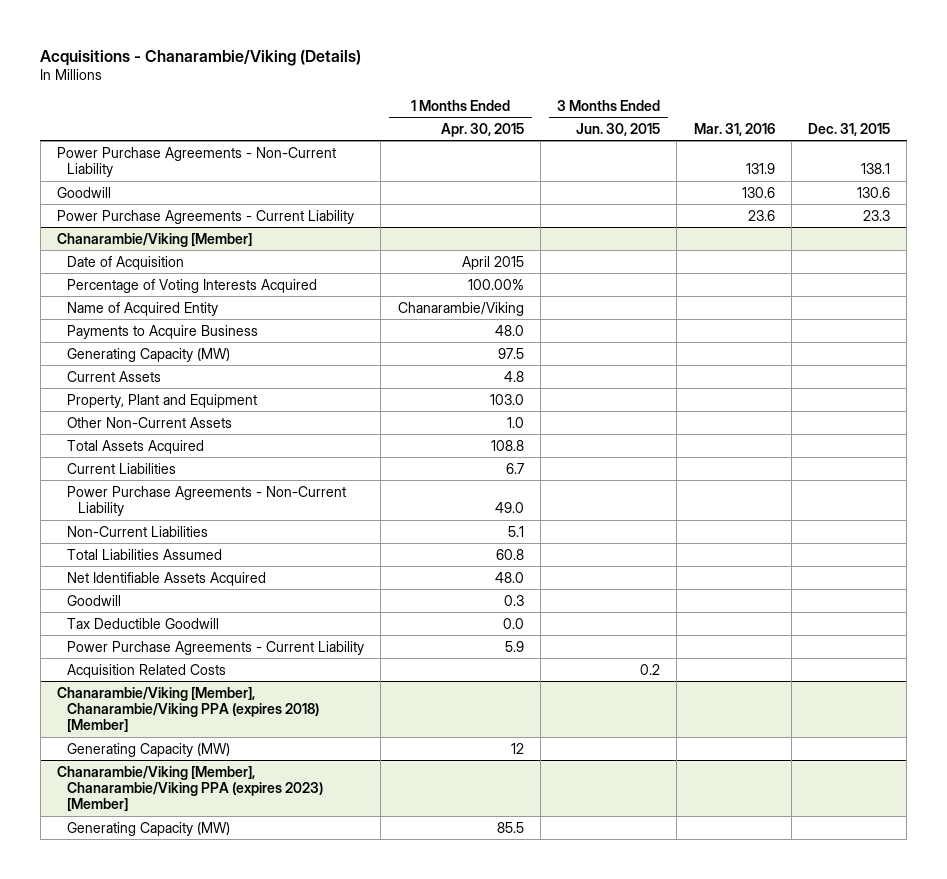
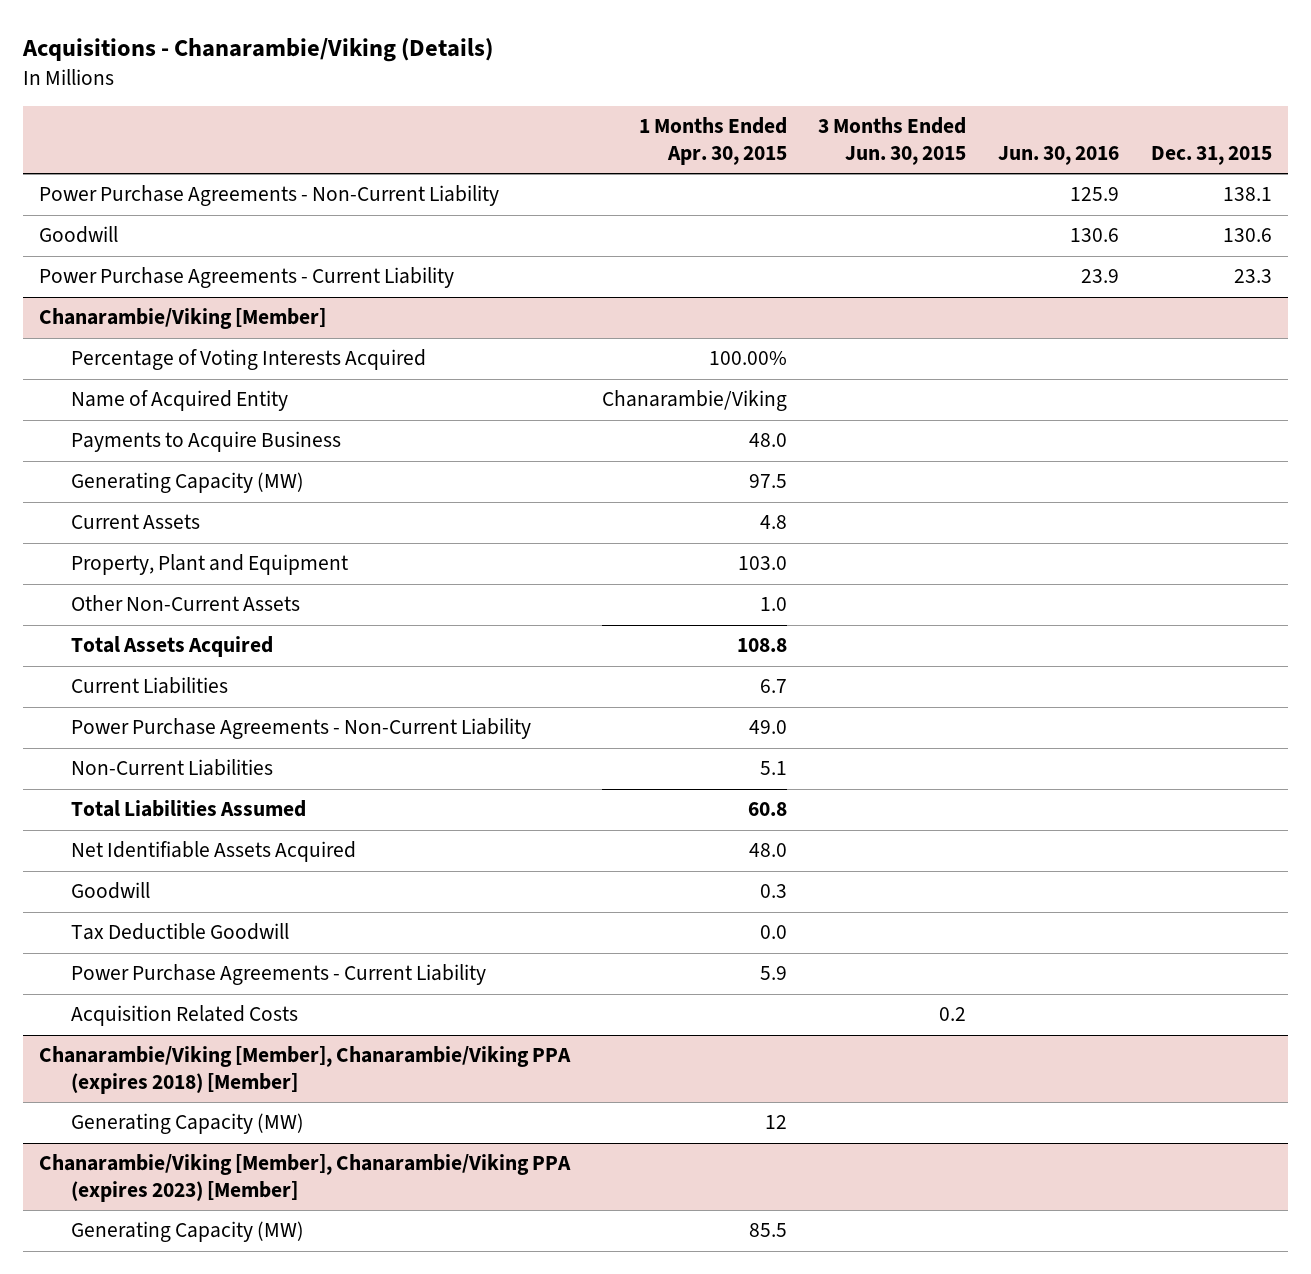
[693,122,775,136] Mar. 31, 2016 -> none
none -> [998,145,1120,165] Jun. 30, 2016
[67,255,185,270] Date of Acquisition -> none

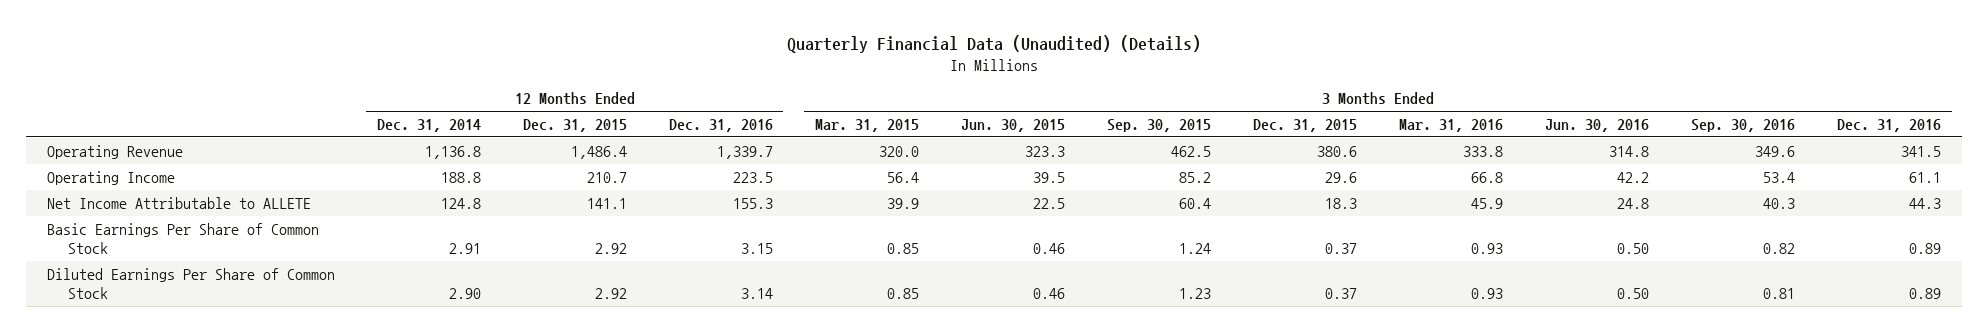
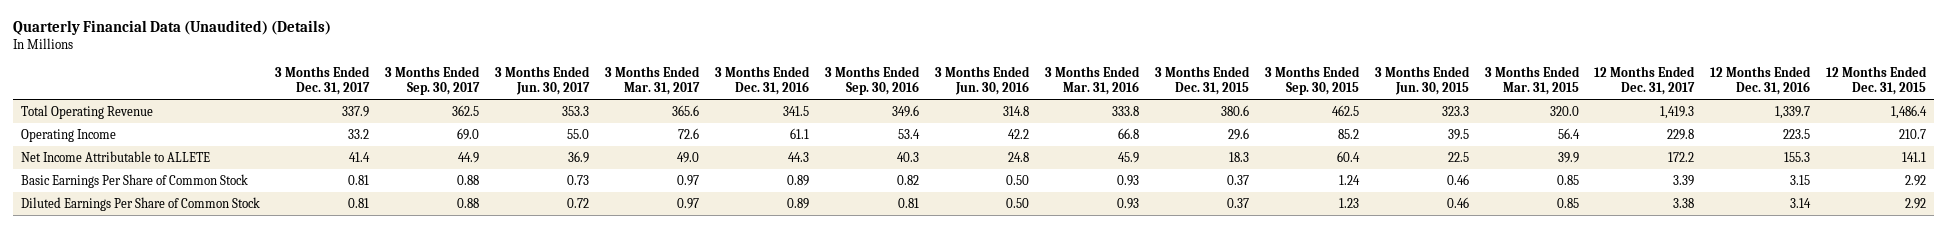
[376,119,481,133] Dec. 31, 2014 -> none
none -> [275,66,371,96] 3 Months Ended Dec. 31, 2017
none -> [385,66,481,96] 3 Months Ended Sep. 30, 2017
none -> [495,66,591,96] 3 Months Ended Jun. 30, 2017
none -> [605,66,701,96] 3 Months Ended Mar. 31, 2017
none -> [1594,66,1696,96] 12 Months Ended Dec. 31, 2017
[46,144,183,159] Operating Revenue -> [20,104,153,119] Total Operating Revenue

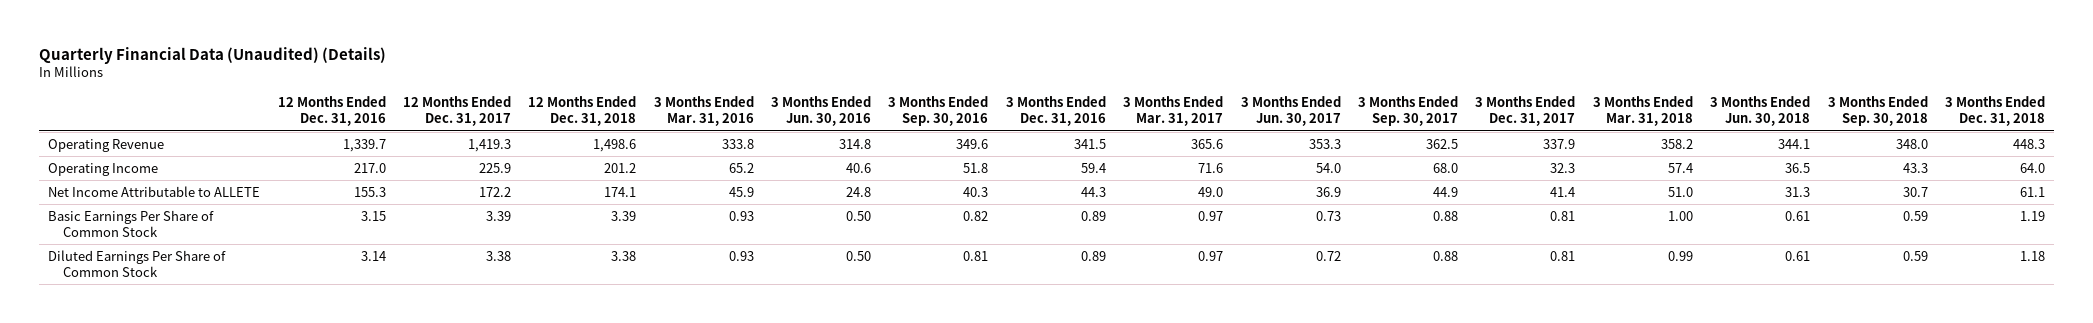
[1154,66,1250,96] 3 Months Ended Dec. 31, 2015 -> none
[1264,66,1360,96] 3 Months Ended Sep. 30, 2015 -> none
[1374,66,1470,96] 3 Months Ended Jun. 30, 2015 -> none
[1484,66,1580,96] 3 Months Ended Mar. 31, 2015 -> none
[1826,66,1928,96] 12 Months Ended Dec. 31, 2015 -> none
none -> [528,96,637,127] 12 Months Ended Dec. 31, 2018
none -> [1592,96,1693,127] 3 Months Ended Mar. 31, 2018
none -> [1710,96,1811,127] 3 Months Ended Jun. 30, 2018
none -> [1827,96,1928,127] 3 Months Ended Sep. 30, 2018
none -> [1944,96,2045,127] 3 Months Ended Dec. 31, 2018
[20,104,153,119] Total Operating Revenue -> [48,138,165,152] Operating Revenue
[348,128,370,139] 33.2 -> [1550,162,1576,173] 32.3
[457,127,480,140] 69.0 -> [1433,162,1459,173] 68.0
[567,128,590,139] 55.0 -> [1315,162,1341,173] 54.0
[678,127,700,139] 72.6 -> [1198,162,1224,173] 71.6
[790,127,810,139] 61.1 -> [1080,162,1106,173] 59.4
[898,128,921,139] 53.4 -> [963,162,989,173] 51.8
[1007,128,1029,139] 42.2 -> [846,162,872,173] 40.6
[1117,127,1139,139] 66.8 -> [728,162,754,173] 65.2
[1667,128,1695,140] 229.8 -> [478,162,511,173] 225.9
[1783,128,1811,139] 223.5 -> [353,162,386,173] 217.0

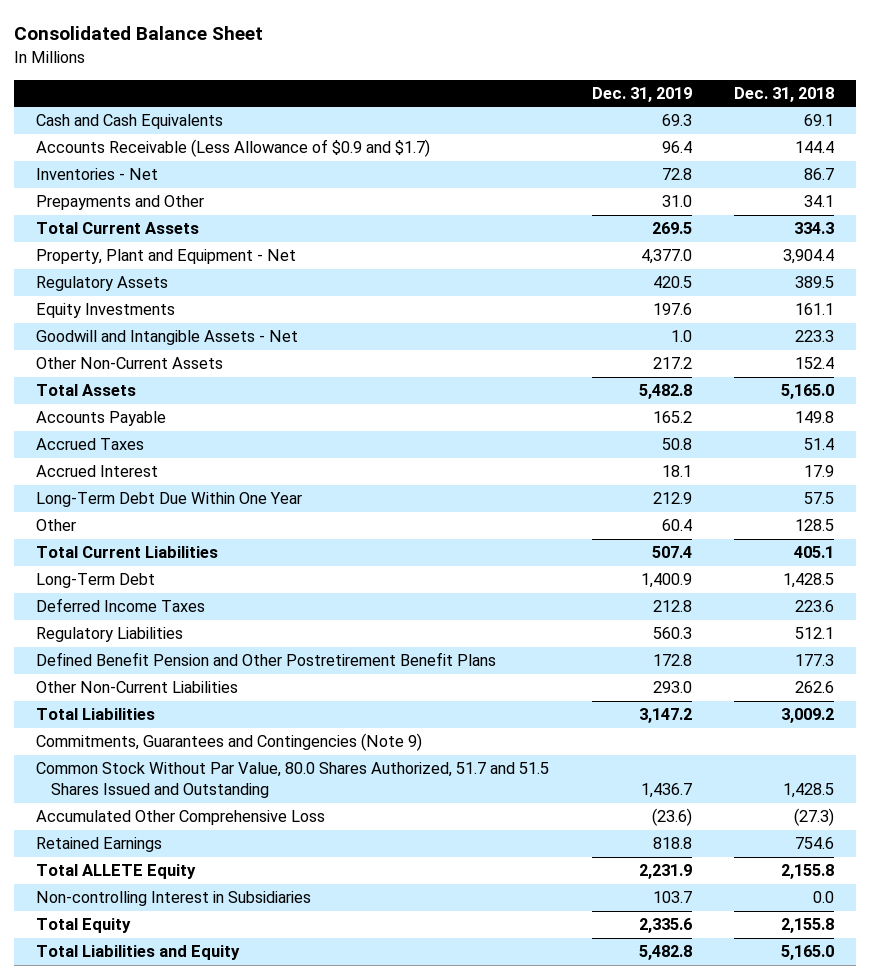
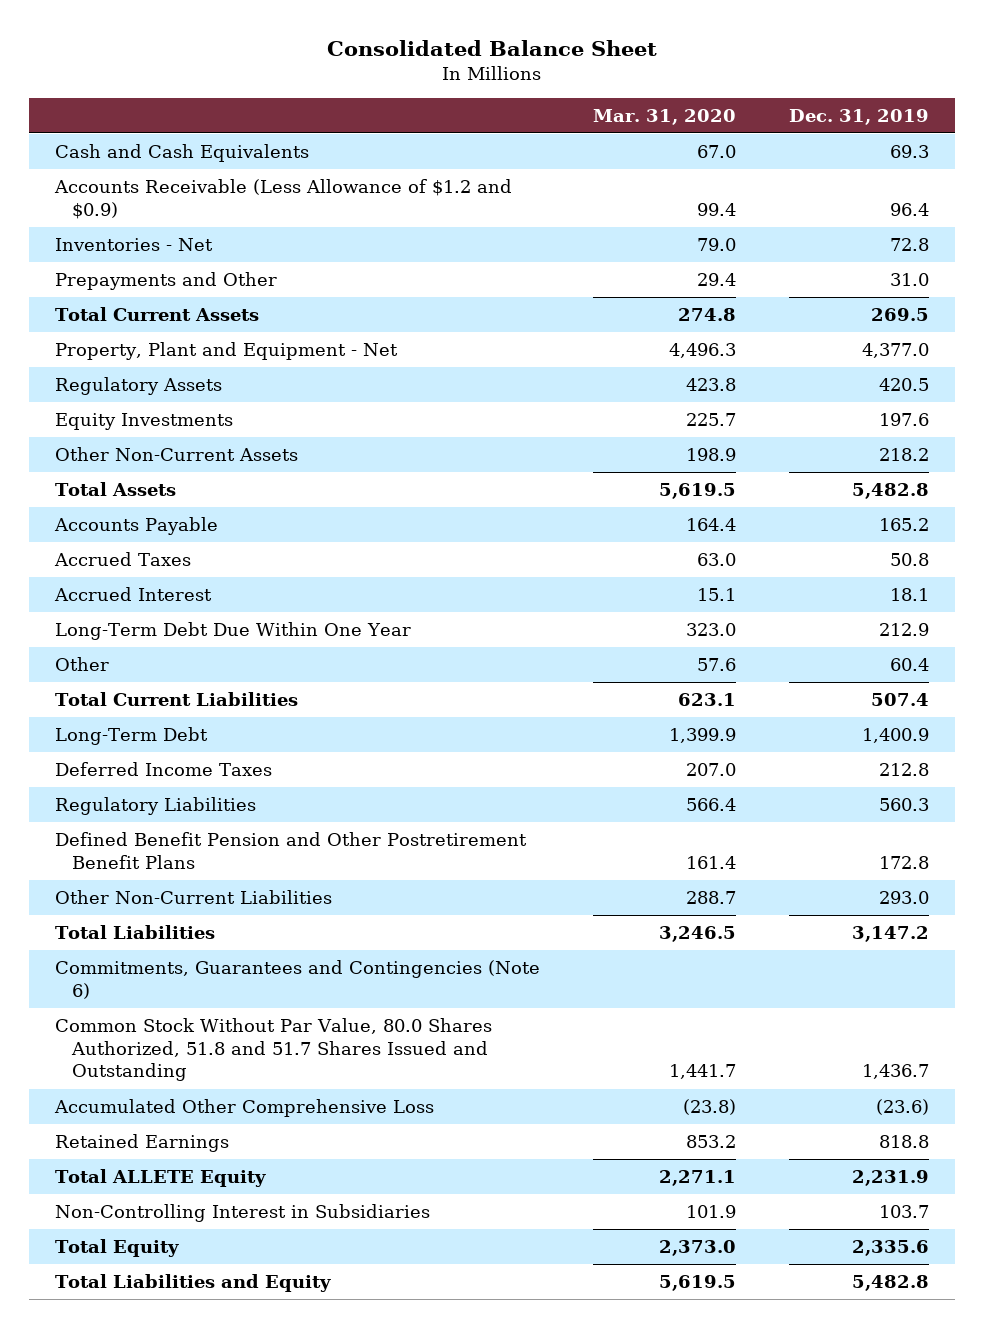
[734,86,835,102] Dec. 31, 2018 -> none
none -> [593,108,737,125] Mar. 31, 2020
[35,139,430,158] Accounts Receivable (Less Allowance of $0.9 and $1.7) -> [54,178,513,219] Accounts Receivable (Less Allowance of $1.2 and $0.9)
[35,330,298,346] Goodwill and Intangible Assets - Net -> none
[652,357,692,370] 217.2 -> [878,447,929,461] 218.2
[35,733,422,752] Commitments, Guarantees and Contingencies (Note 9) -> [55,959,541,999] Commitments, Guarantees and Contingencies (Note 6)
[35,762,549,799] Common Stock Without Par Value, 80.0 Shares Authorized, 51.7 and 51.5 Shares Issued and Outstanding -> [55,1017,493,1082] Common Stock Without Par Value, 80.0 Shares Authorized, 51.8 and 51.7 Shares Issued and Outstanding
[35,891,311,907] Non-controlling Interest in Subsidiaries -> [55,1203,431,1222] Non-Controlling Interest in Subsidiaries

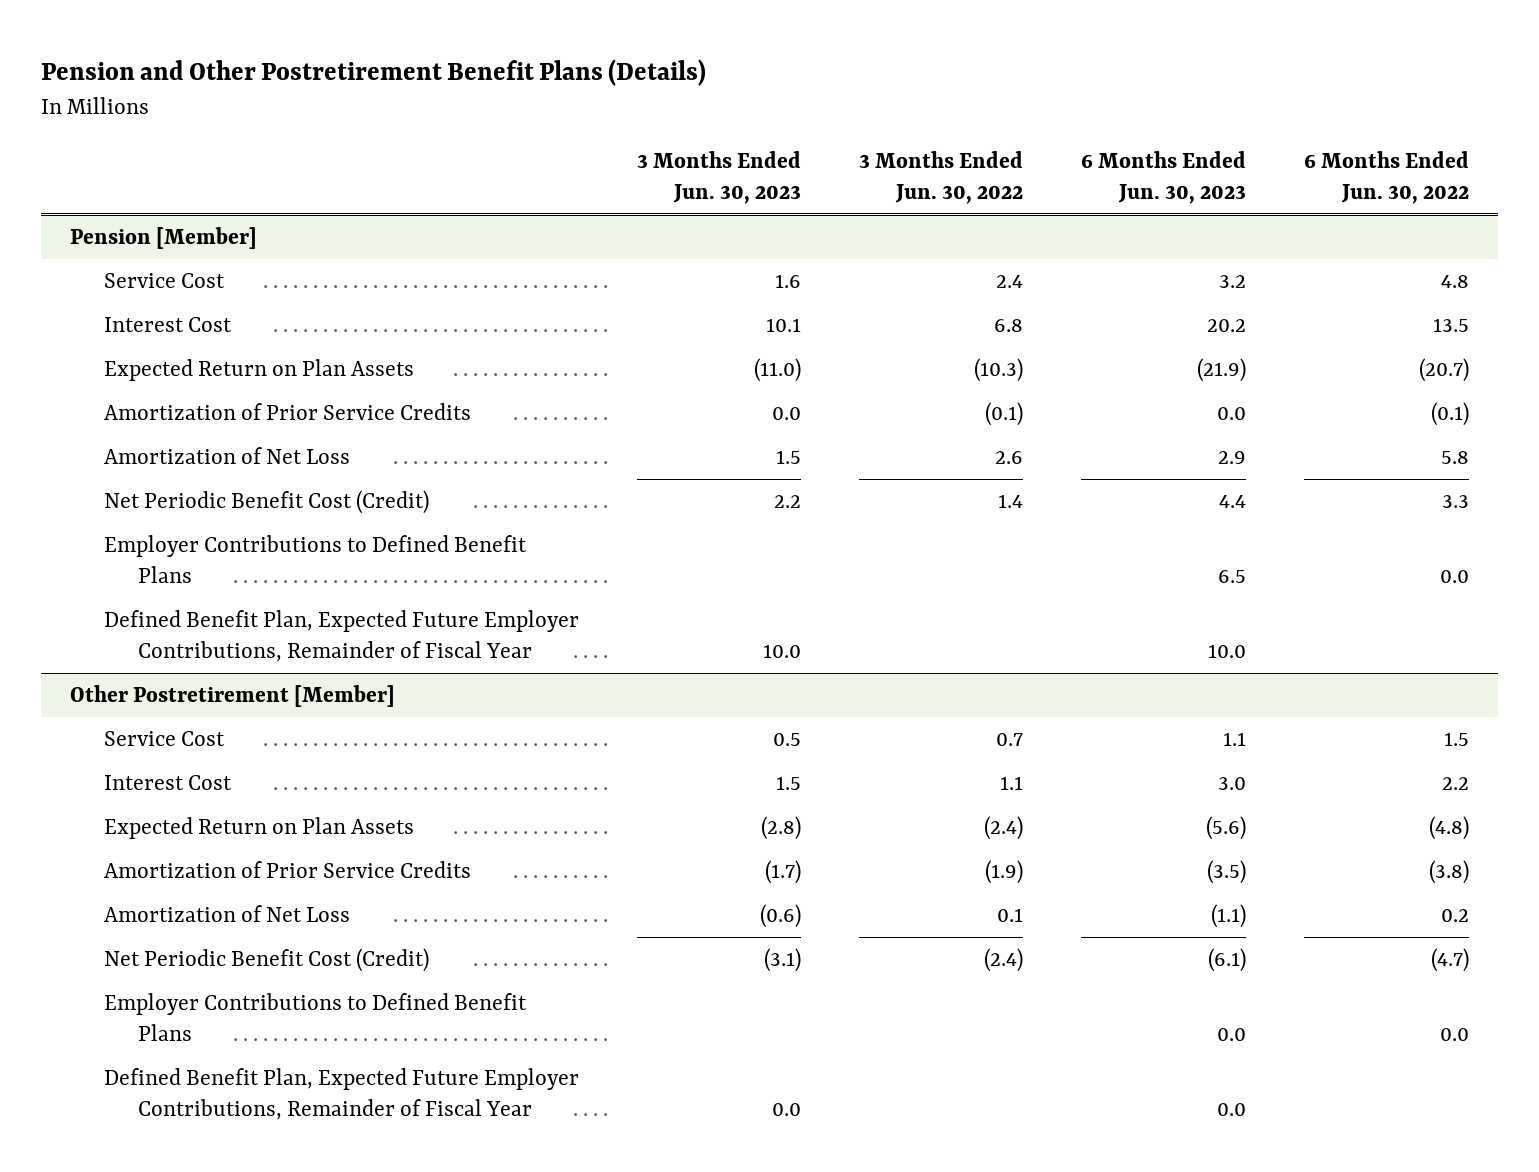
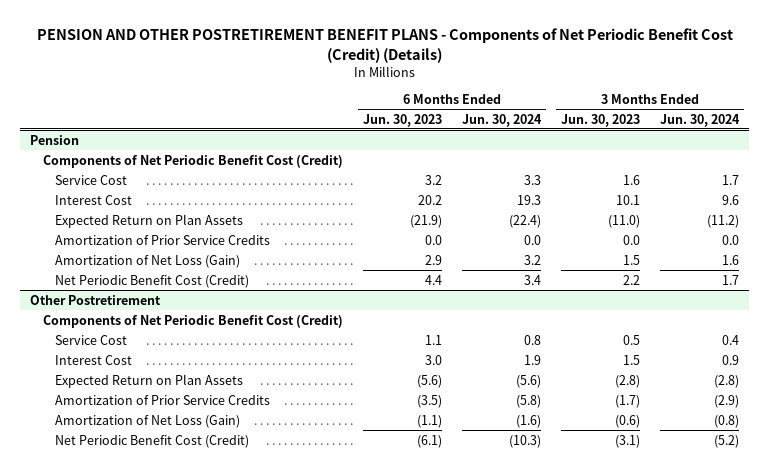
[40,58,706,86] Pension and Other Postretirement Benefit Plans (Details) -> [36,27,733,63] PENSION AND OTHER POSTRETIREMENT BENEFIT PLANS - Components of Net Periodic Benefit Cost (Credit) (Details)
[858,150,1023,204] 3 Months Ended Jun. 30, 2022 -> none
[1303,150,1469,204] 6 Months Ended Jun. 30, 2022 -> none
none -> [461,113,542,127] Jun. 30, 2024
none -> [659,113,740,127] Jun. 30, 2024
[69,227,257,250] Pension [Member] -> [30,134,80,145] Pension
none -> [42,154,343,168] Components of Net Periodic Benefit Cost (Credit)
[103,447,350,465] Amortization of Net Loss -> [54,254,240,268] Amortization of Net Loss (Gain)
[103,535,527,583] Employer Contributions to Defined Benefit Plans -> none
[103,610,579,662] Defined Benefit Plan, Expected Future Employer Contributions, Remainder of Fiscal Year -> none
[69,685,395,708] Other Postretirement [Member] -> [30,294,162,305] Other Postretirement
none -> [42,314,343,328] Components of Net Periodic Benefit Cost (Credit)
[103,905,350,923] Amortization of Net Loss -> [54,414,240,428] Amortization of Net Loss (Gain)
[103,993,527,1041] Employer Contributions to Defined Benefit Plans -> none
[103,1068,579,1120] Defined Benefit Plan, Expected Future Employer Contributions, Remainder of Fiscal Year -> none

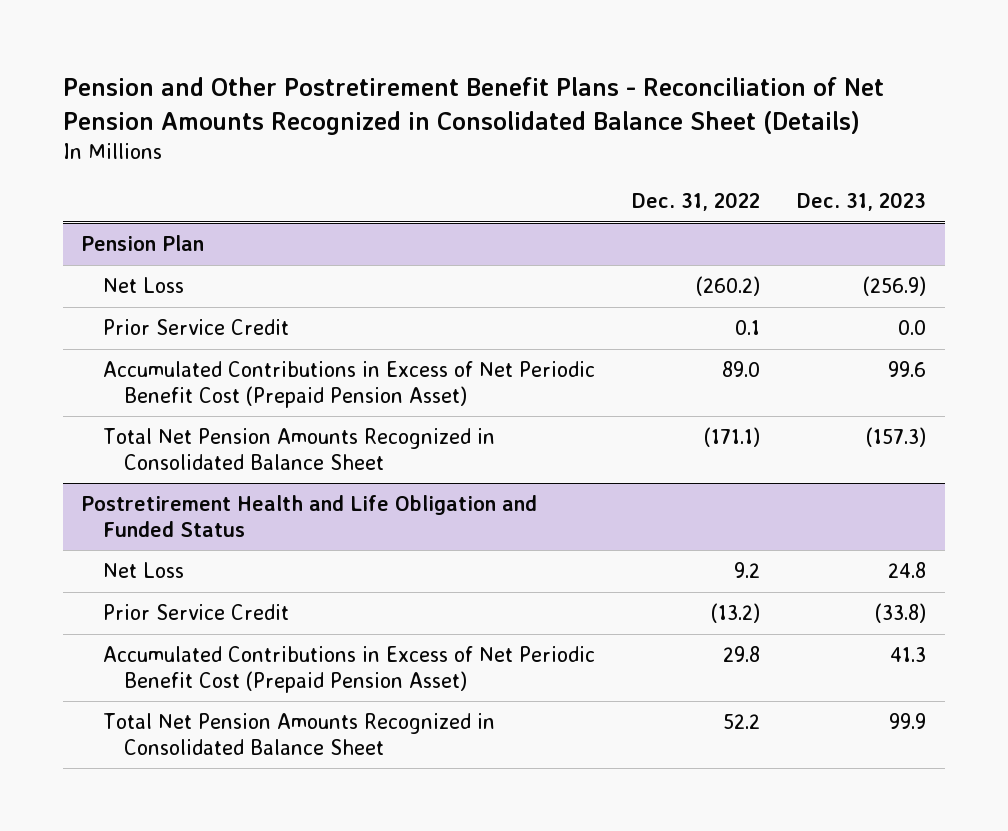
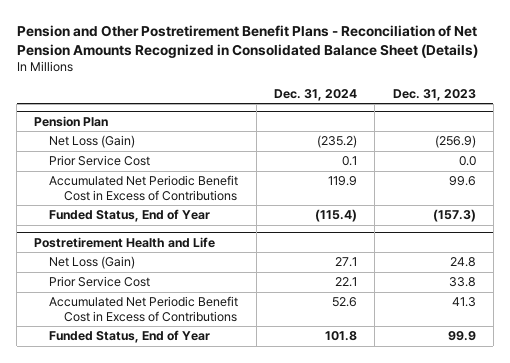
[631,192,760,212] Dec. 31, 2022 -> none
none -> [273,88,357,101] Dec. 31, 2024
[102,277,184,294] Net Loss -> [49,135,136,149] Net Loss (Gain)
[102,319,289,336] Prior Service Credit -> [49,155,151,167] Prior Service Cost
[102,361,595,408] Accumulated Contributions in Excess of Net Periodic Benefit Cost (Prepaid Pension Asset) -> [49,175,239,201] Accumulated Net Periodic Benefit Cost in Excess of Contributions
[102,428,495,470] Total Net Pension Amounts Recognized in Consolidated Balance Sheet -> [49,209,211,223] Funded Status, End of Year
[81,495,538,537] Postretirement Health and Life Obligation and Funded Status -> [34,236,216,248] Postretirement Health and Life
[102,562,184,579] Net Loss -> [49,256,136,270] Net Loss (Gain)
[102,604,289,621] Prior Service Credit -> [49,276,151,288] Prior Service Cost
[875,603,927,624] (33.8) -> [448,277,476,288] 33.8
[102,646,595,693] Accumulated Contributions in Excess of Net Periodic Benefit Cost (Prepaid Pension Asset) -> [49,296,239,322] Accumulated Net Periodic Benefit Cost in Excess of Contributions
[102,713,495,755] Total Net Pension Amounts Recognized in Consolidated Balance Sheet -> [49,330,211,344] Funded Status, End of Year

